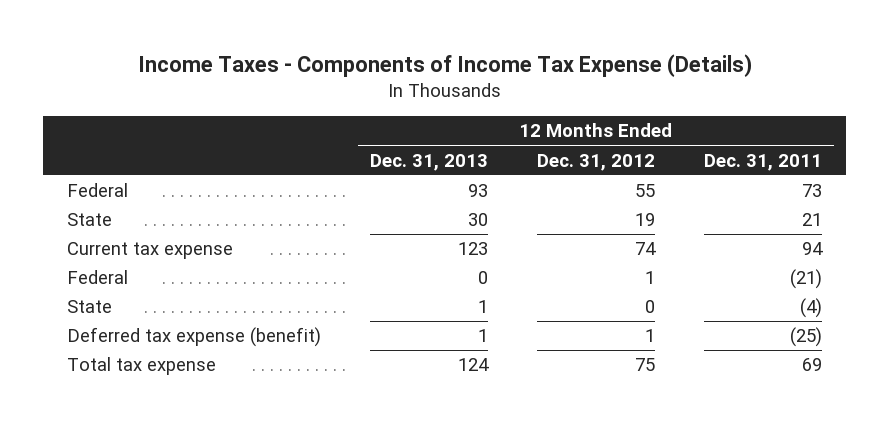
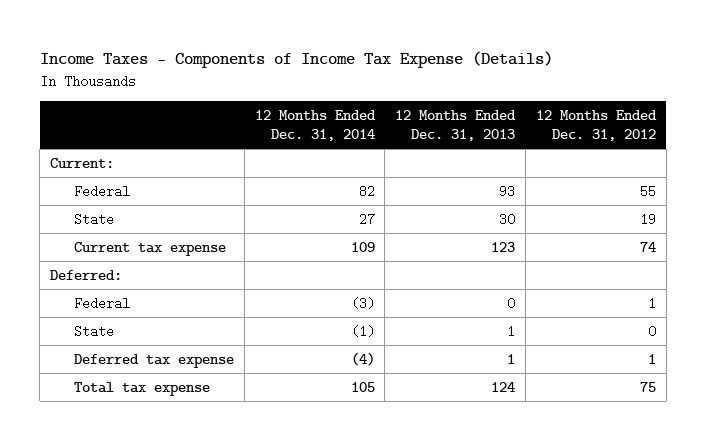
[703,153,822,171] Dec. 31, 2011 -> none
none -> [254,110,376,141] 12 Months Ended Dec. 31, 2014
none -> [50,157,115,168] Current:
none -> [50,269,123,280] Deferred:
[67,327,322,348] Deferred tax expense (benefit) -> [74,353,235,368] Deferred tax expense

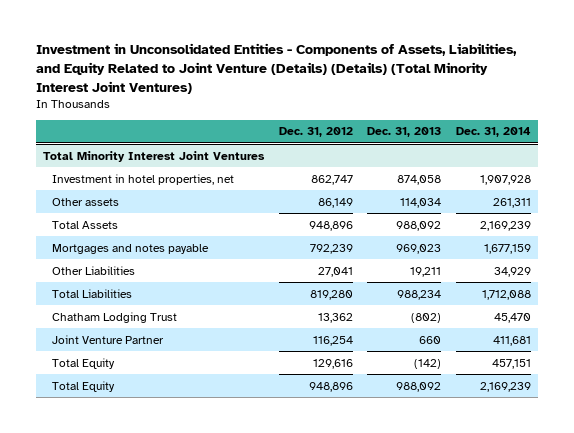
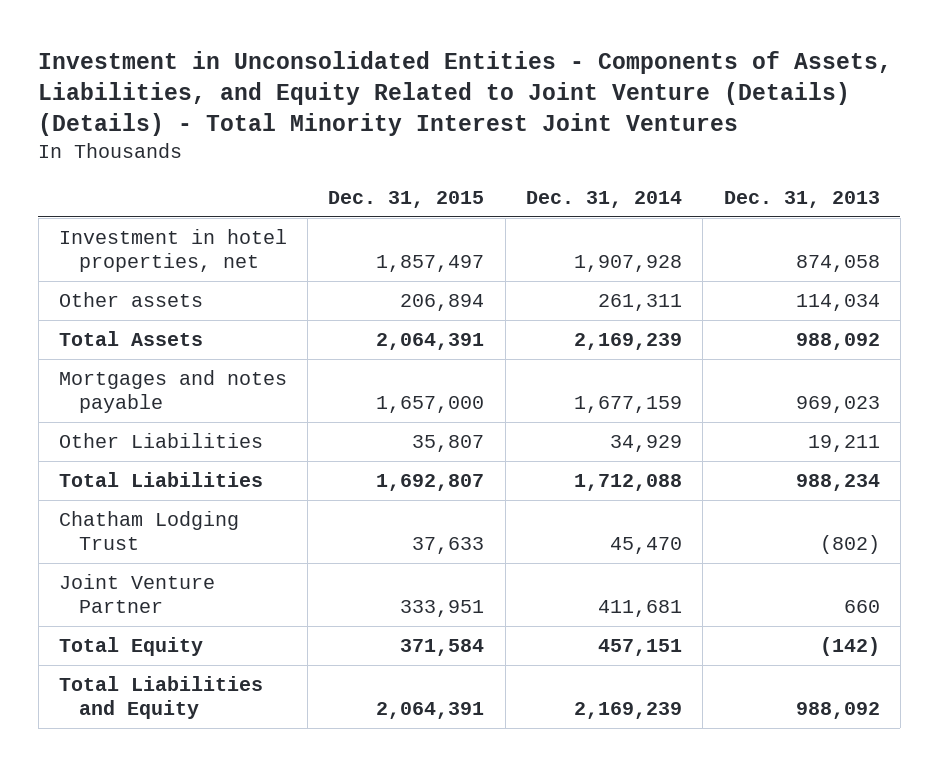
[35,43,517,94] Investment in Unconsolidated Entities - Components of Assets, Liabilities, and Equity Related to Joint Venture (Details) (Details) (Total Minority Interest Joint Ventures) -> [38,51,893,137] Investment in Unconsolidated Entities - Components of Assets, Liabilities, and Equity Related to Joint Venture (Details) (Details) - Total Minority Interest Joint Ventures
[278,127,353,138] Dec. 31, 2012 -> none
none -> [328,190,485,208] Dec. 31, 2015
[42,150,265,162] Total Minority Interest Joint Ventures -> none
[52,380,116,392] Total Equity -> [58,675,263,720] Total Liabilities and Equity

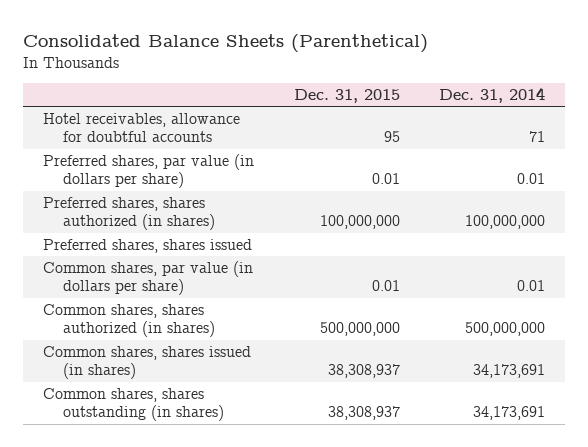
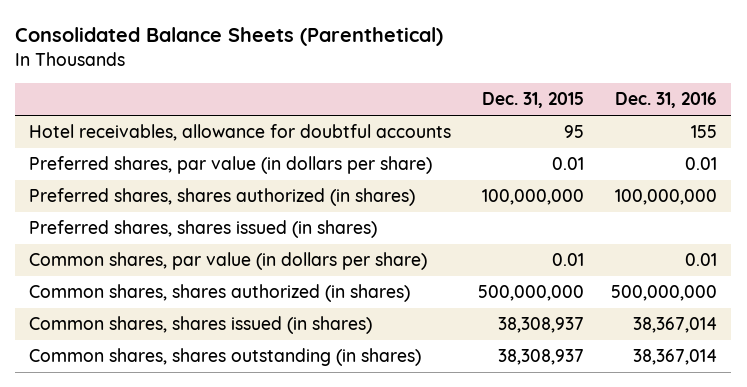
[439,86,546,103] Dec. 31, 2014 -> none
none -> [615,92,718,109] Dec. 31, 2016
[42,238,252,253] Preferred shares, shares issued -> [29,220,378,239] Preferred shares, shares issued (in shares)

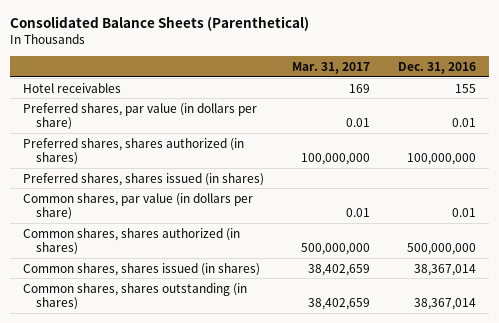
[482,92,585,109] Dec. 31, 2015 -> none
none -> [292,61,371,74] Mar. 31, 2017
[29,124,452,142] Hotel receivables, allowance for doubtful accounts -> [23,82,122,93] Hotel receivables

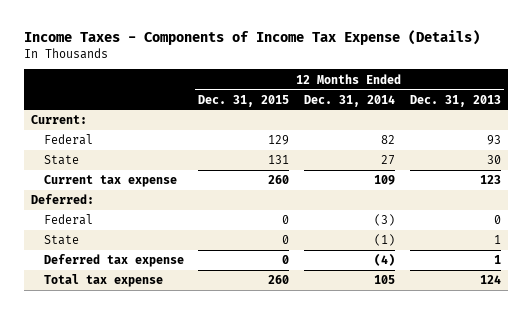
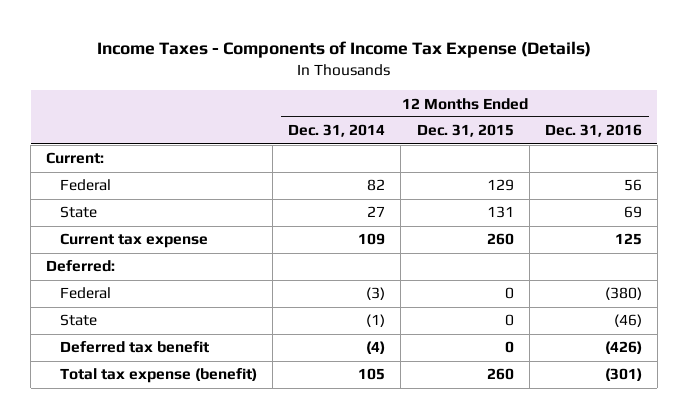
[409,94,501,107] Dec. 31, 2013 -> none
none -> [544,124,642,138] Dec. 31, 2016
[43,254,184,268] Deferred tax expense -> [60,341,210,354] Deferred tax benefit
[43,274,163,288] Total tax expense -> [60,368,258,384] Total tax expense (benefit)

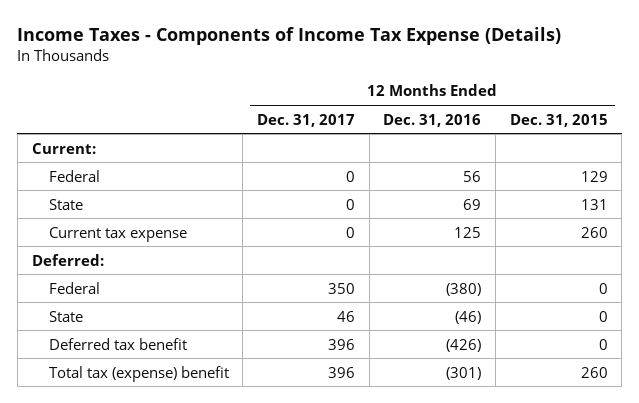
[288,124,386,138] Dec. 31, 2014 -> none
none -> [256,113,355,127] Dec. 31, 2017
[60,368,258,384] Total tax expense (benefit) -> [48,365,229,382] Total tax (expense) benefit

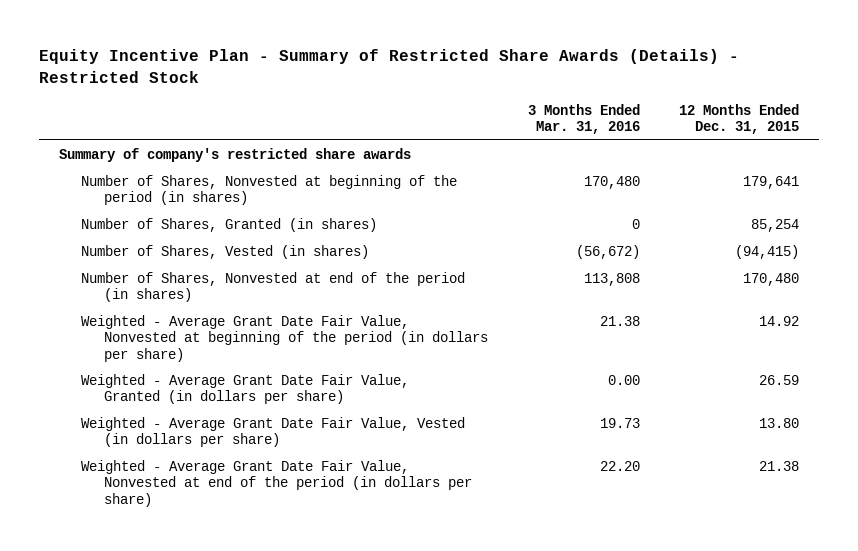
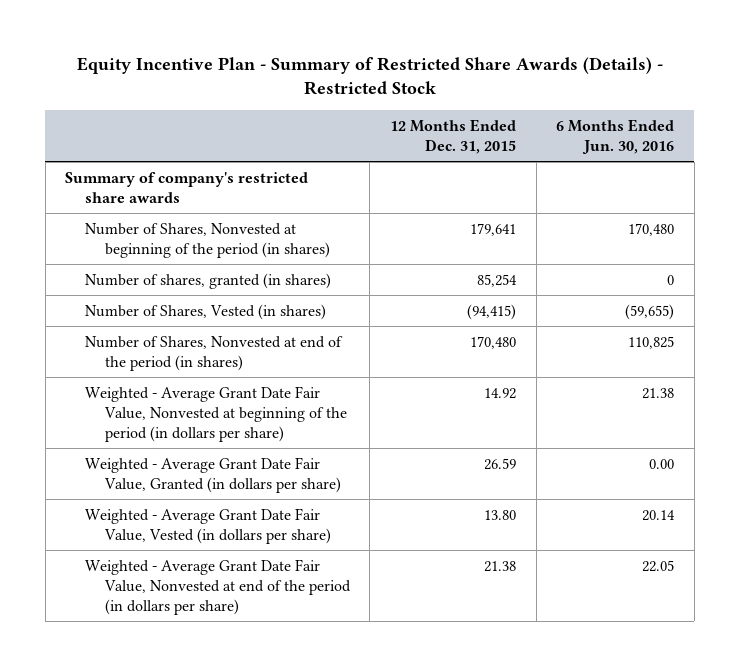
[527,103,640,135] 3 Months Ended Mar. 31, 2016 -> none
none -> [556,118,675,154] 6 Months Ended Jun. 30, 2016
[81,218,378,233] Number of Shares, Granted (in shares) -> [85,272,332,289] Number of shares, granted (in shares)

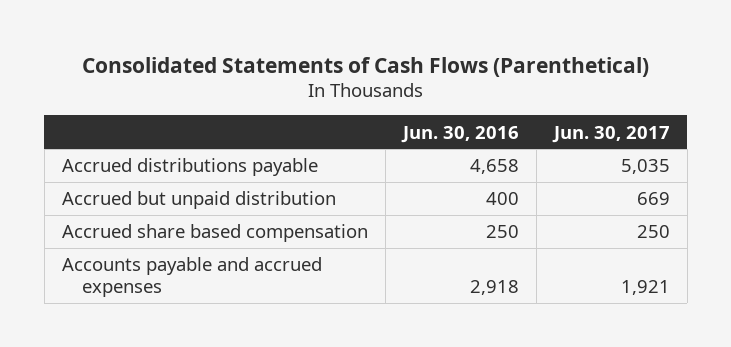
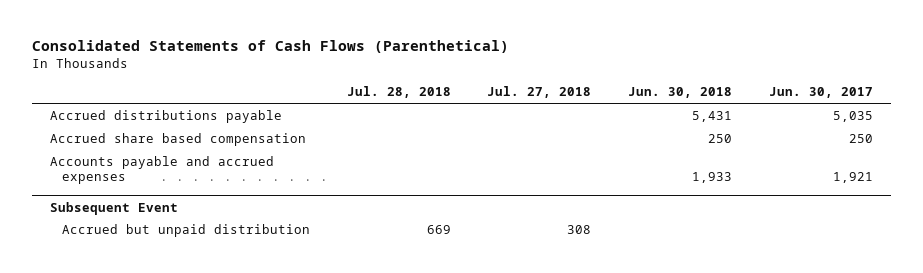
[400,125,519,143] Jun. 30, 2016 -> none
none -> [346,86,451,99] Jul. 28, 2018
none -> [487,86,592,99] Jul. 27, 2018
none -> [628,87,733,99] Jun. 30, 2018
[61,191,336,210] Accrued but unpaid distribution -> none
none -> [50,201,179,215] Subsequent Event
none -> [61,223,310,237] Accrued but unpaid distribution

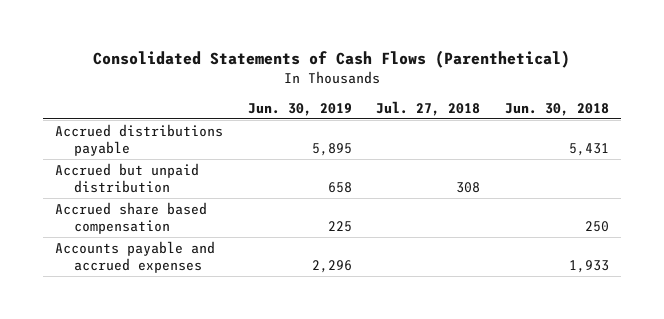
[346,86,451,99] Jul. 28, 2018 -> none
[769,87,874,99] Jun. 30, 2017 -> none
none -> [247,102,352,116] Jun. 30, 2019
none -> [55,162,200,193] Accrued but unpaid distribution
[50,201,179,215] Subsequent Event -> none
[61,223,310,237] Accrued but unpaid distribution -> none

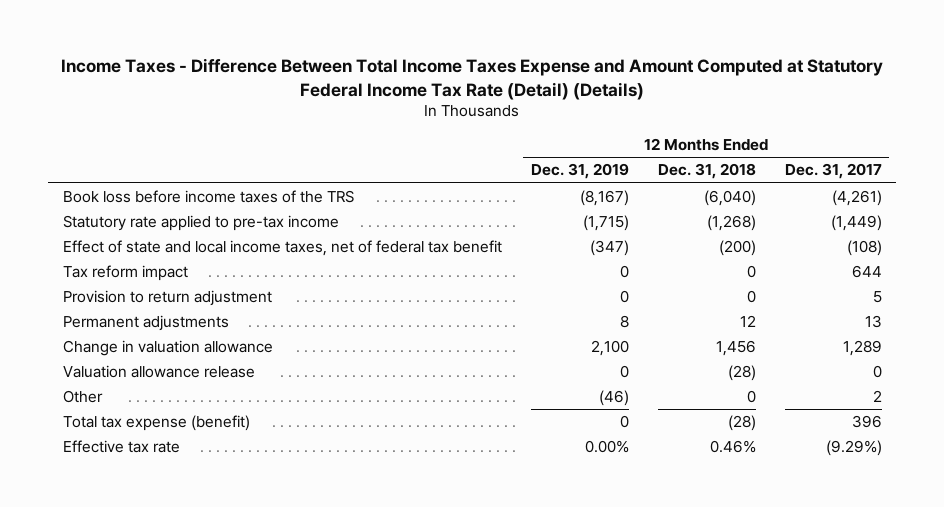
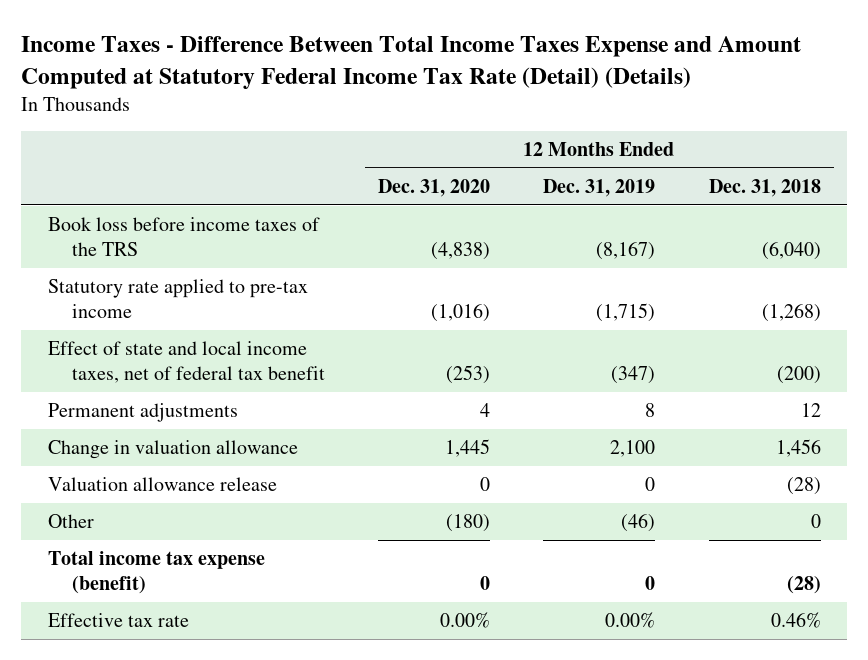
[784,163,882,180] Dec. 31, 2017 -> none
none -> [377,178,490,197] Dec. 31, 2020
[62,265,188,282] Tax reform impact -> none
[62,290,272,307] Provision to return adjustment -> none
[62,415,250,432] Total tax expense (benefit) -> [47,551,265,594] Total income tax expense (benefit)

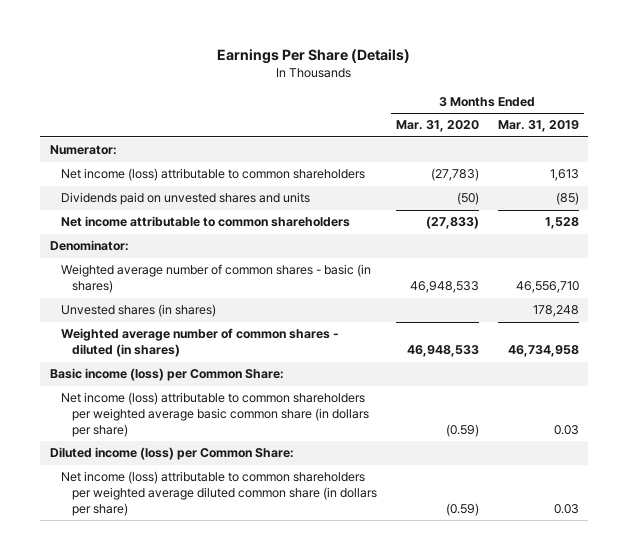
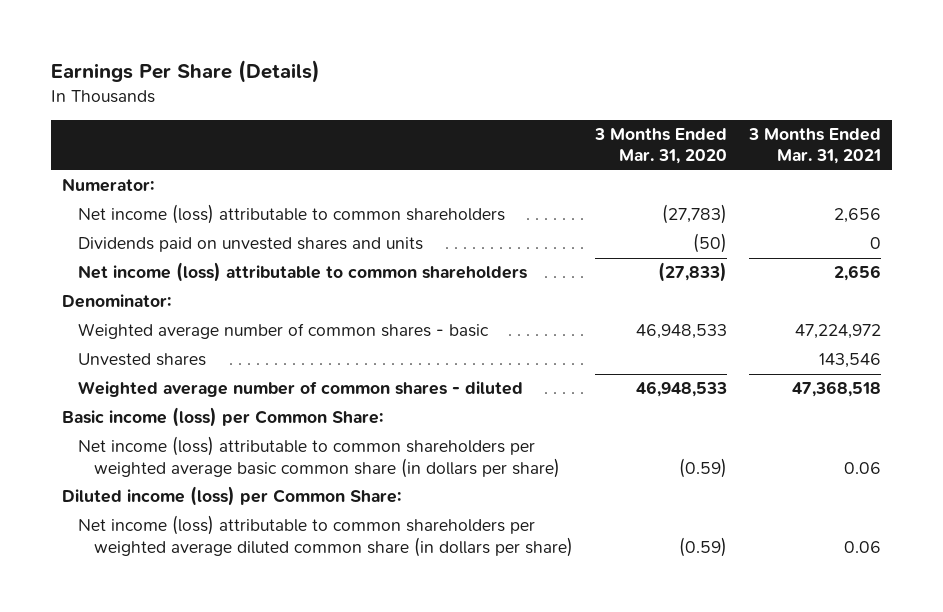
[497,120,579,133] Mar. 31, 2019 -> none
none -> [747,128,881,165] 3 Months Ended Mar. 31, 2021
[60,216,350,228] Net income attributable to common shareholders -> [77,262,527,283] Net income (loss) attributable to common shareholders
[60,264,371,294] Weighted average number of common shares - basic (in shares) -> [77,323,489,340] Weighted average number of common shares - basic
[60,304,216,318] Unvested shares (in shares) -> [77,353,206,367] Unvested shares
[60,328,339,358] Weighted average number of common shares - diluted (in shares) -> [77,381,523,398] Weighted average number of common shares - diluted

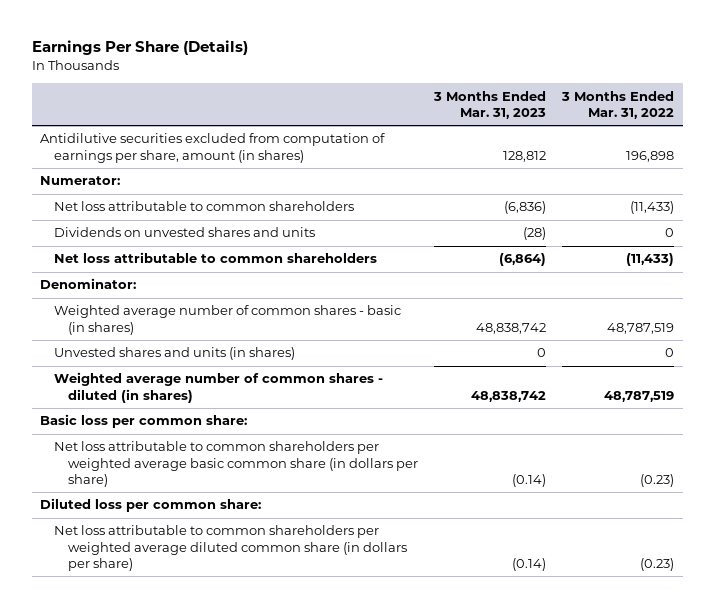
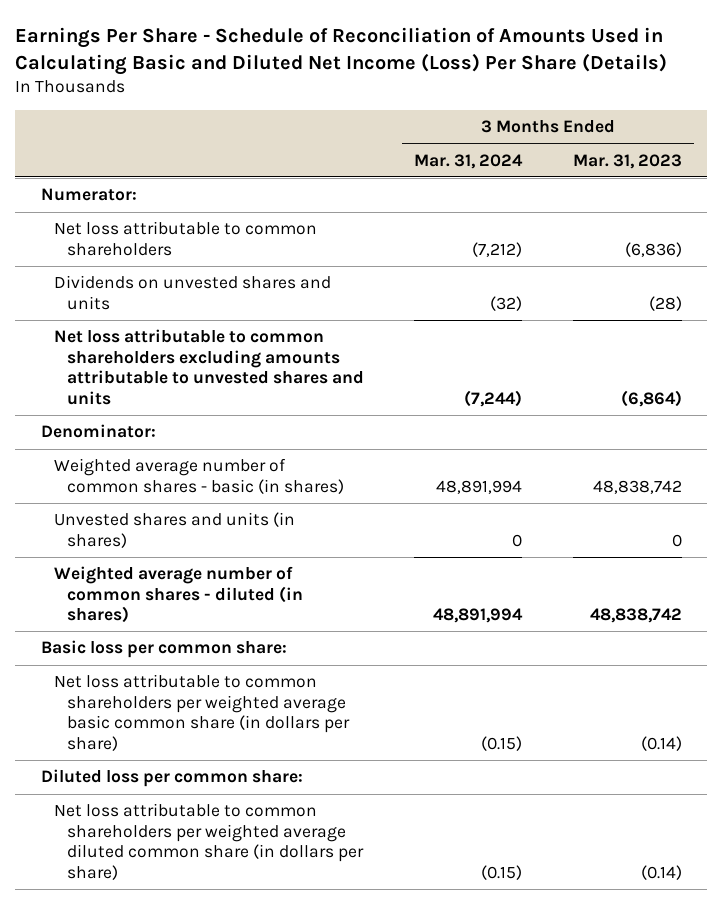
[31,40,248,56] Earnings Per Share (Details) -> [15,27,668,76] Earnings Per Share - Schedule of Reconciliation of Amounts Used in Calculating Basic and Diluted Net Income (Loss) Per Share (Details)
[561,90,675,119] 3 Months Ended Mar. 31, 2022 -> none
none -> [414,153,524,169] Mar. 31, 2024
[40,133,386,163] Antidilutive securities excluded from computation of earnings per share, amount (in shares) -> none
[53,252,377,264] Net loss attributable to common shareholders -> [53,329,364,405] Net loss attributable to common shareholders excluding amounts attributable to unvested shares and units

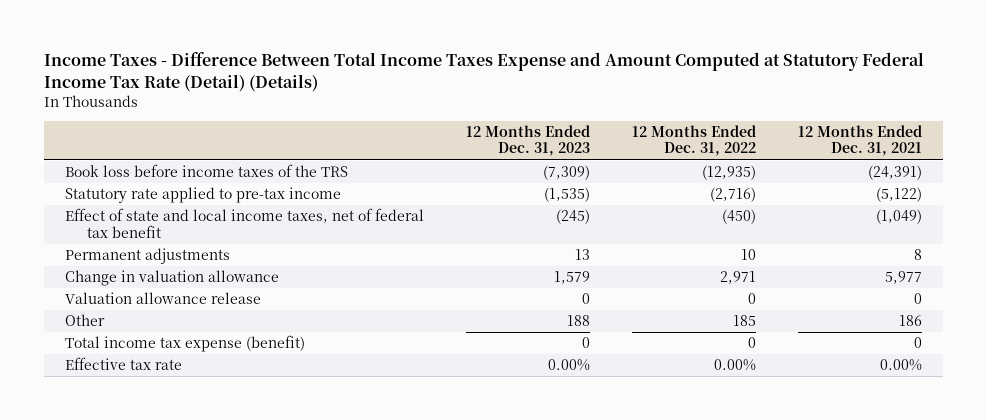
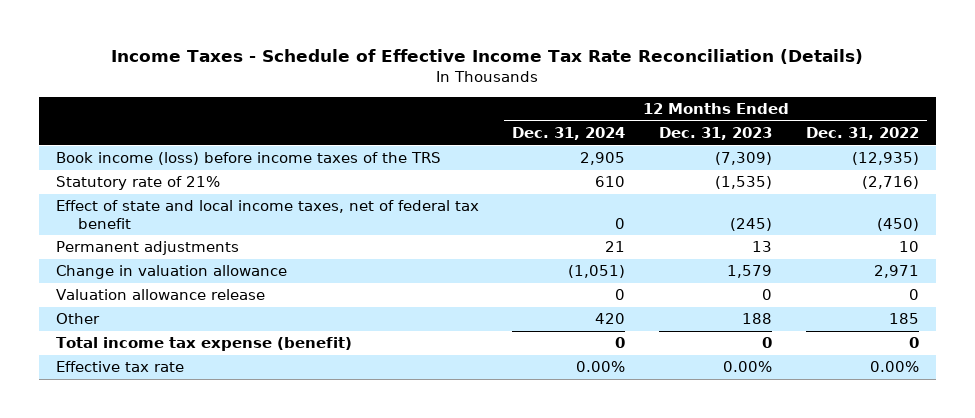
[44,52,925,92] Income Taxes - Difference Between Total Income Taxes Expense and Amount Computed at Statutory Federal Income Tax Rate (Detail) (Details) -> [111,48,864,64] Income Taxes - Schedule of Effective Income Tax Rate Reconciliation (Details)
[797,124,922,157] 12 Months Ended Dec. 31, 2021 -> none
none -> [512,127,626,141] Dec. 31, 2024
[65,164,349,178] Book loss before income taxes of the TRS -> [55,152,441,166] Book income (loss) before income taxes of the TRS
[65,187,342,204] Statutory rate applied to pre-tax income -> [55,176,220,191] Statutory rate of 21%

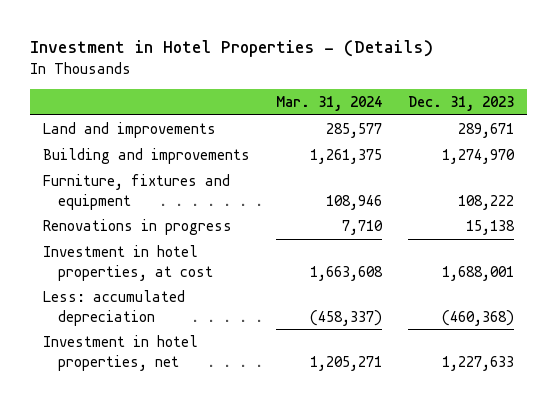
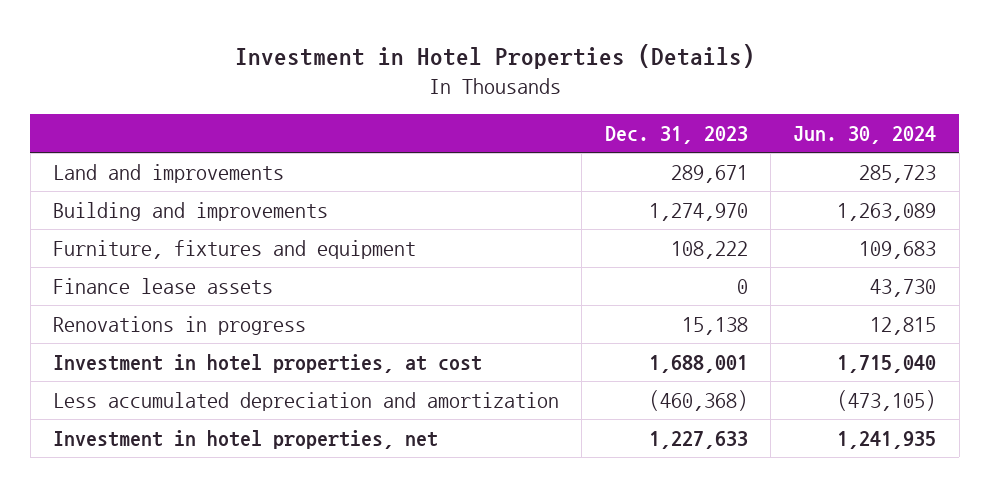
[29,40,433,58] Investment in Hotel Properties - (Details) -> [234,43,755,69] Investment in Hotel Properties (Details)
[276,95,383,111] Mar. 31, 2024 -> none
none -> [793,126,937,145] Jun. 30, 2024
none -> [53,277,274,294] Finance lease assets
[42,290,185,326] Less: accumulated depreciation -> [53,391,560,411] Less accumulated depreciation and amortization

